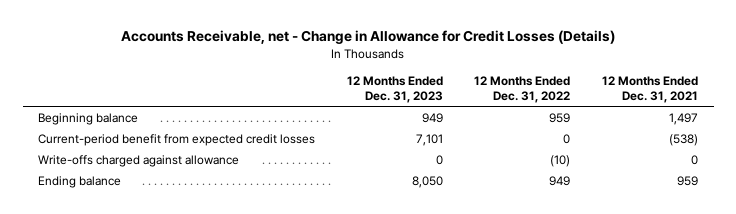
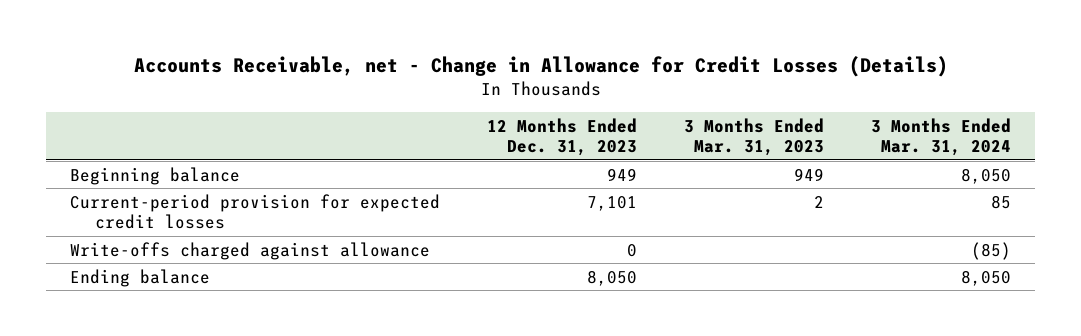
[474,76,571,103] 12 Months Ended Dec. 31, 2022 -> none
[601,76,698,103] 12 Months Ended Dec. 31, 2021 -> none
none -> [684,117,825,156] 3 Months Ended Mar. 31, 2023
none -> [871,117,1012,156] 3 Months Ended Mar. 31, 2024
[38,133,316,146] Current-period benefit from expected credit losses -> [69,193,440,229] Current-period provision for expected credit losses

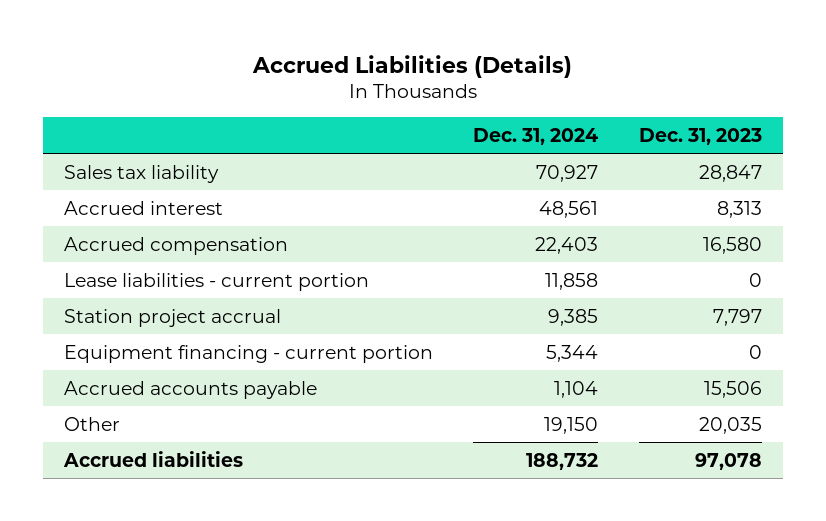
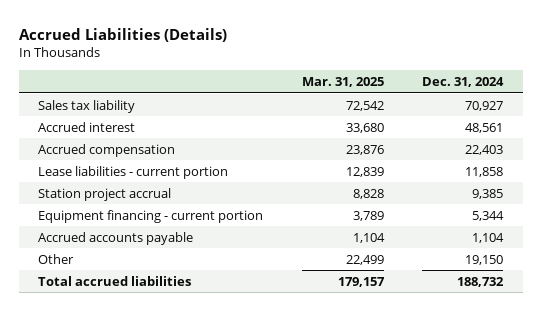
[639,127,763,145] Dec. 31, 2023 -> none
none -> [301,77,384,88] Mar. 31, 2025
[62,450,243,467] Accrued liabilities -> [38,275,192,286] Total accrued liabilities

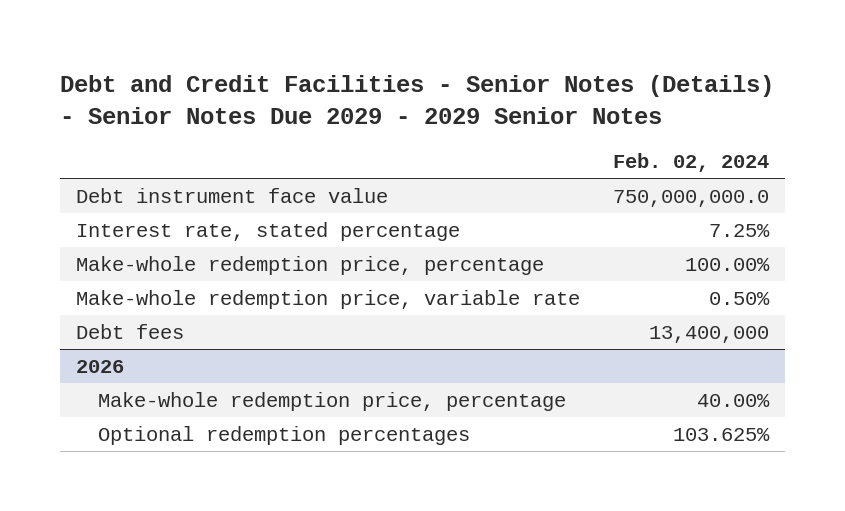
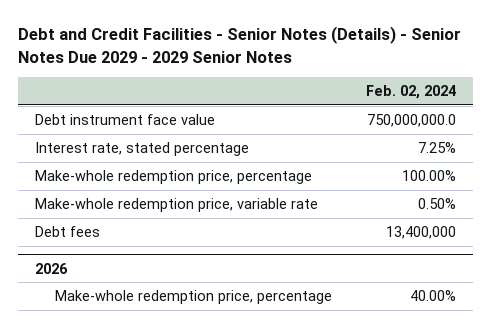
[98,425,471,445] Optional redemption percentages -> none

